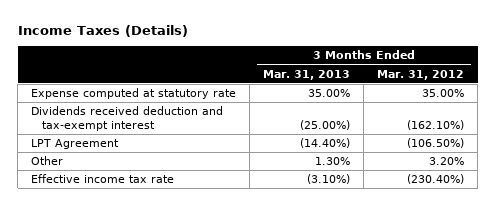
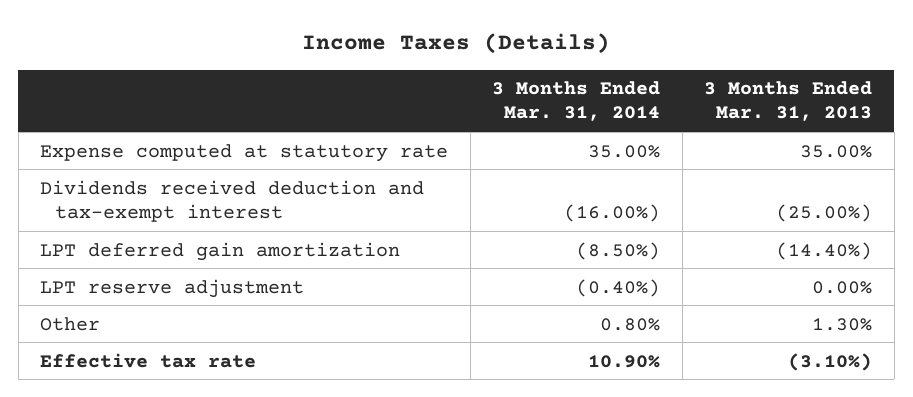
[377,69,465,80] Mar. 31, 2012 -> none
none -> [492,81,661,122] 3 Months Ended Mar. 31, 2014
[31,139,120,150] LPT Agreement -> [40,241,401,261] LPT deferred gain amortization
none -> [40,278,305,298] LPT reserve adjustment
[31,174,175,184] Effective income tax rate -> [40,352,257,368] Effective tax rate

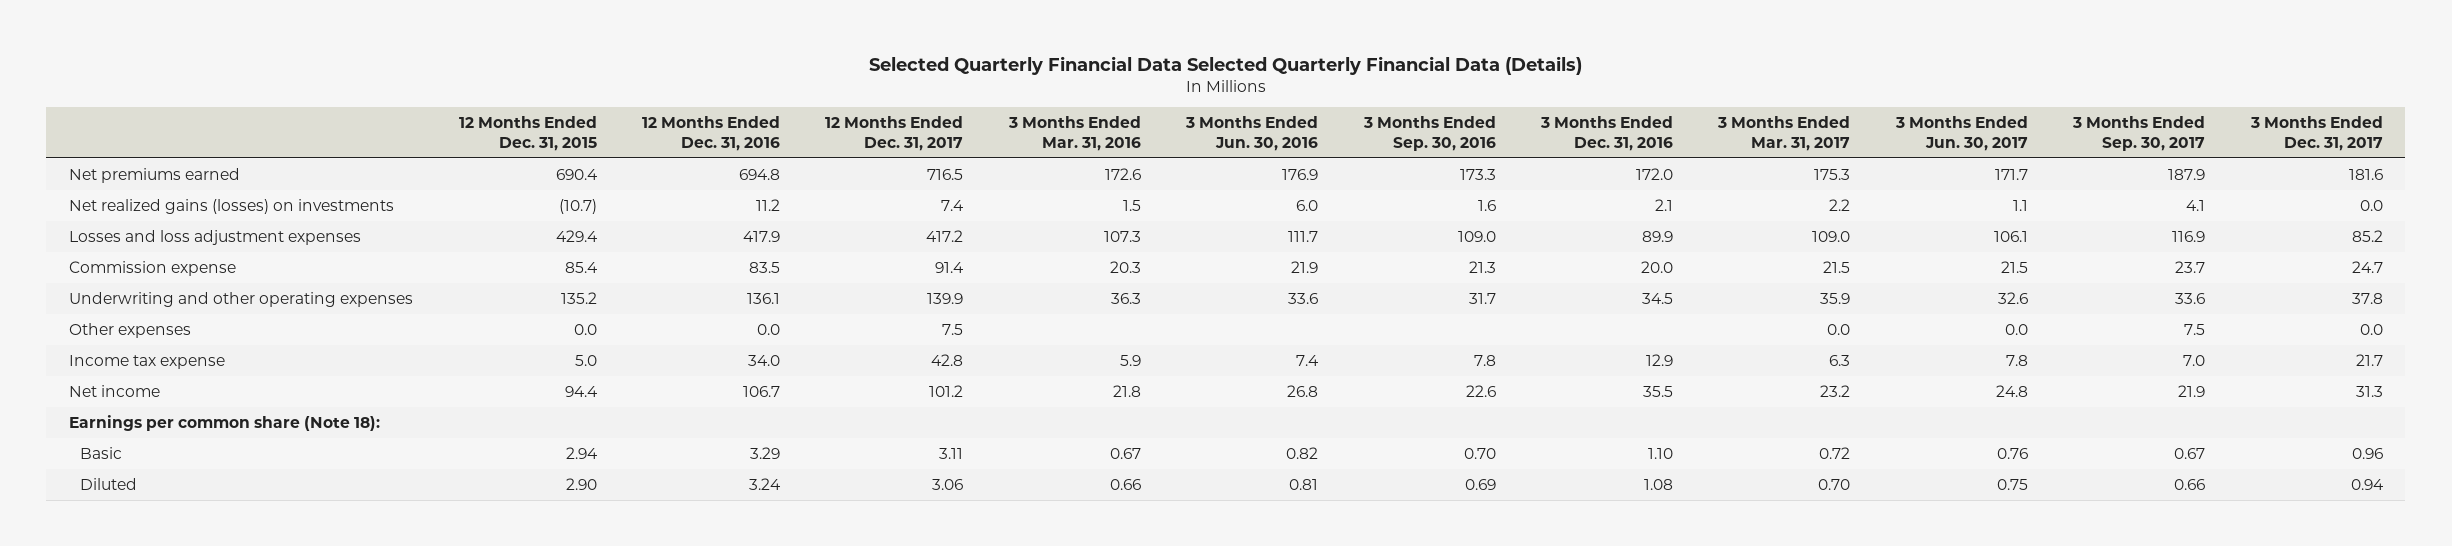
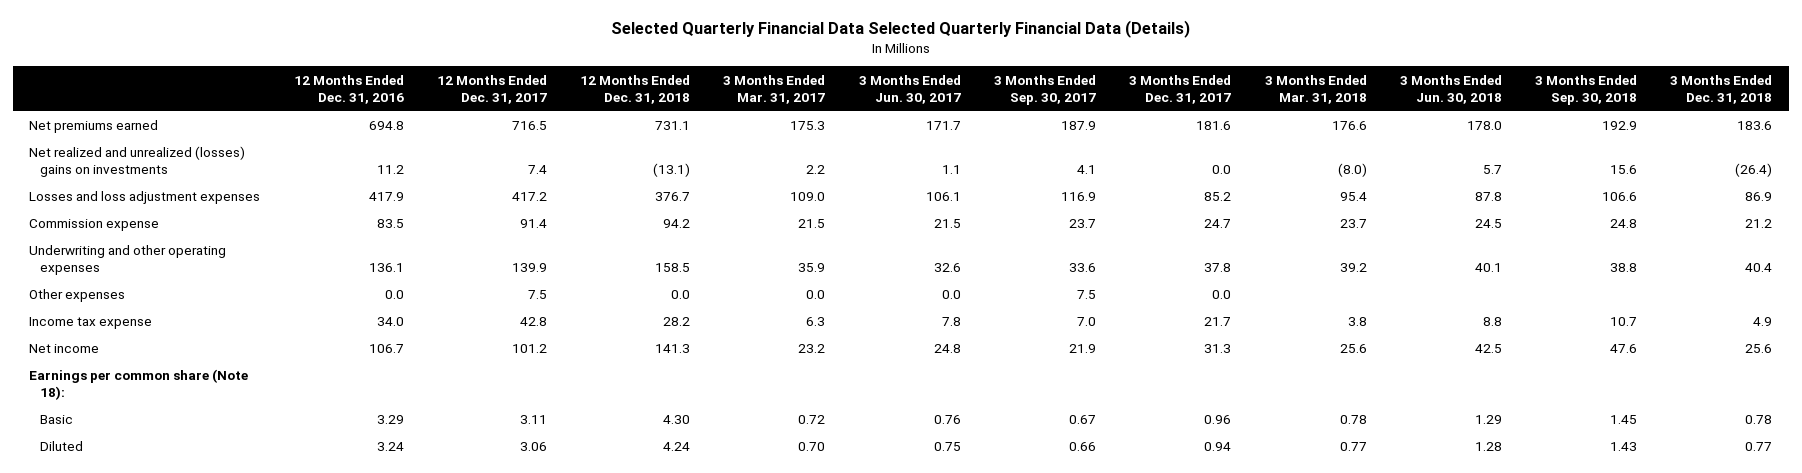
[458,115,597,151] 12 Months Ended Dec. 31, 2015 -> none
[1007,115,1141,151] 3 Months Ended Mar. 31, 2016 -> none
[1185,115,1319,151] 3 Months Ended Jun. 30, 2016 -> none
[1362,115,1496,151] 3 Months Ended Sep. 30, 2016 -> none
[1540,115,1674,151] 3 Months Ended Dec. 31, 2016 -> none
none -> [580,74,691,104] 12 Months Ended Dec. 31, 2018
none -> [1264,74,1367,104] 3 Months Ended Mar. 31, 2018
none -> [1399,74,1502,104] 3 Months Ended Jun. 30, 2018
none -> [1535,74,1638,105] 3 Months Ended Sep. 30, 2018
none -> [1670,74,1773,104] 3 Months Ended Dec. 31, 2018
[69,198,395,214] Net realized gains (losses) on investments -> [29,146,246,178] Net realized and unrealized (losses) gains on investments

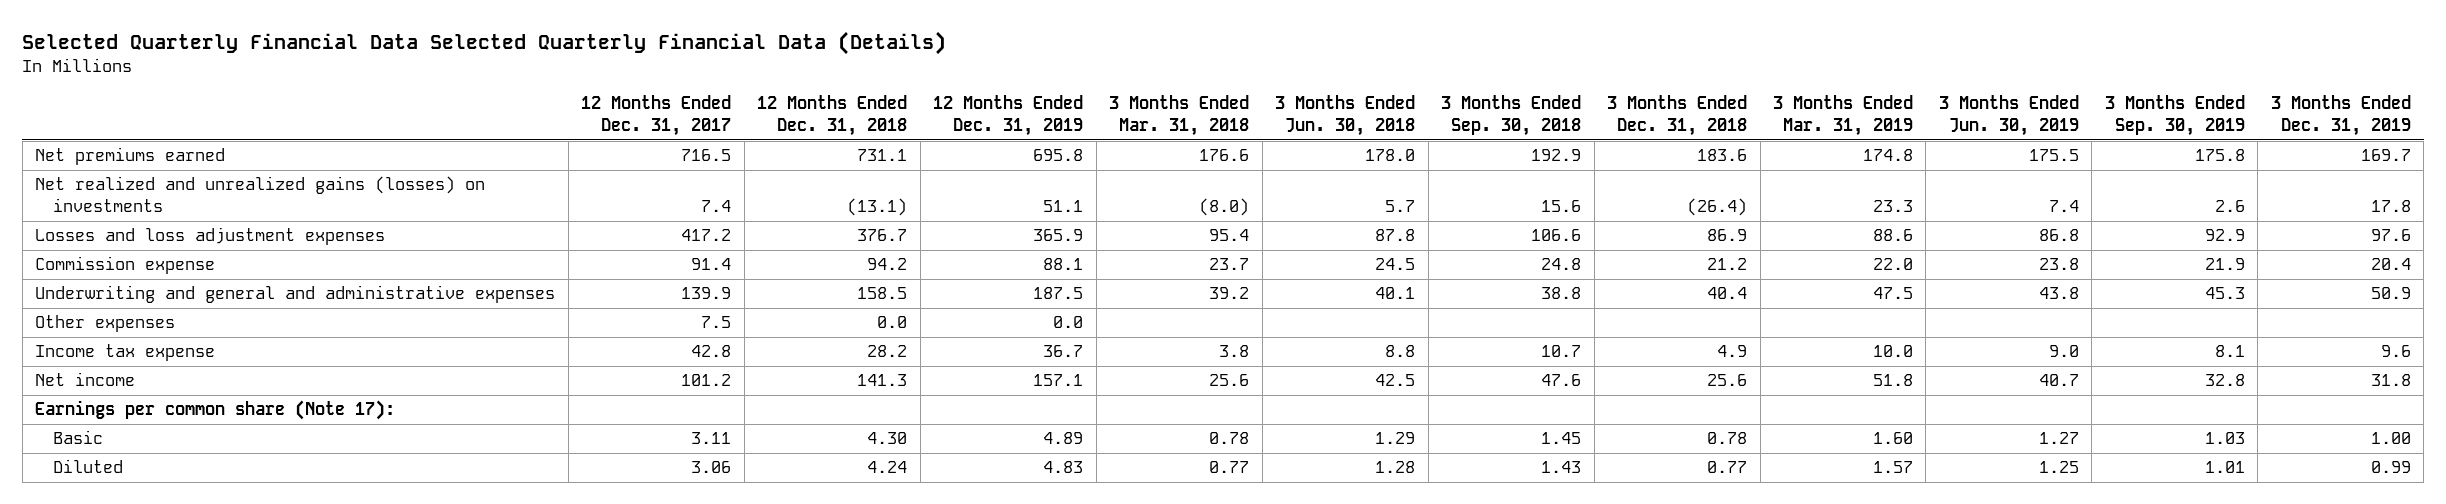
[293,74,404,104] 12 Months Ended Dec. 31, 2016 -> none
[723,74,826,104] 3 Months Ended Mar. 31, 2017 -> none
[858,74,961,104] 3 Months Ended Jun. 30, 2017 -> none
[993,74,1096,105] 3 Months Ended Sep. 30, 2017 -> none
[1129,74,1232,104] 3 Months Ended Dec. 31, 2017 -> none
none -> [933,95,1084,137] 12 Months Ended Dec. 31, 2019
none -> [1772,95,1913,137] 3 Months Ended Mar. 31, 2019
none -> [1938,95,2079,137] 3 Months Ended Jun. 30, 2019
none -> [2104,95,2245,137] 3 Months Ended Sep. 30, 2019
none -> [2270,95,2411,137] 3 Months Ended Dec. 31, 2019
[29,146,246,178] Net realized and unrealized (losses) gains on investments -> [35,176,486,213] Net realized and unrealized gains (losses) on investments
[29,245,227,276] Underwriting and other operating expenses -> [35,285,556,304] Underwriting and general and administrative expenses
[29,369,249,401] Earnings per common share (Note 18): -> [35,400,396,421] Earnings per common share (Note 17):

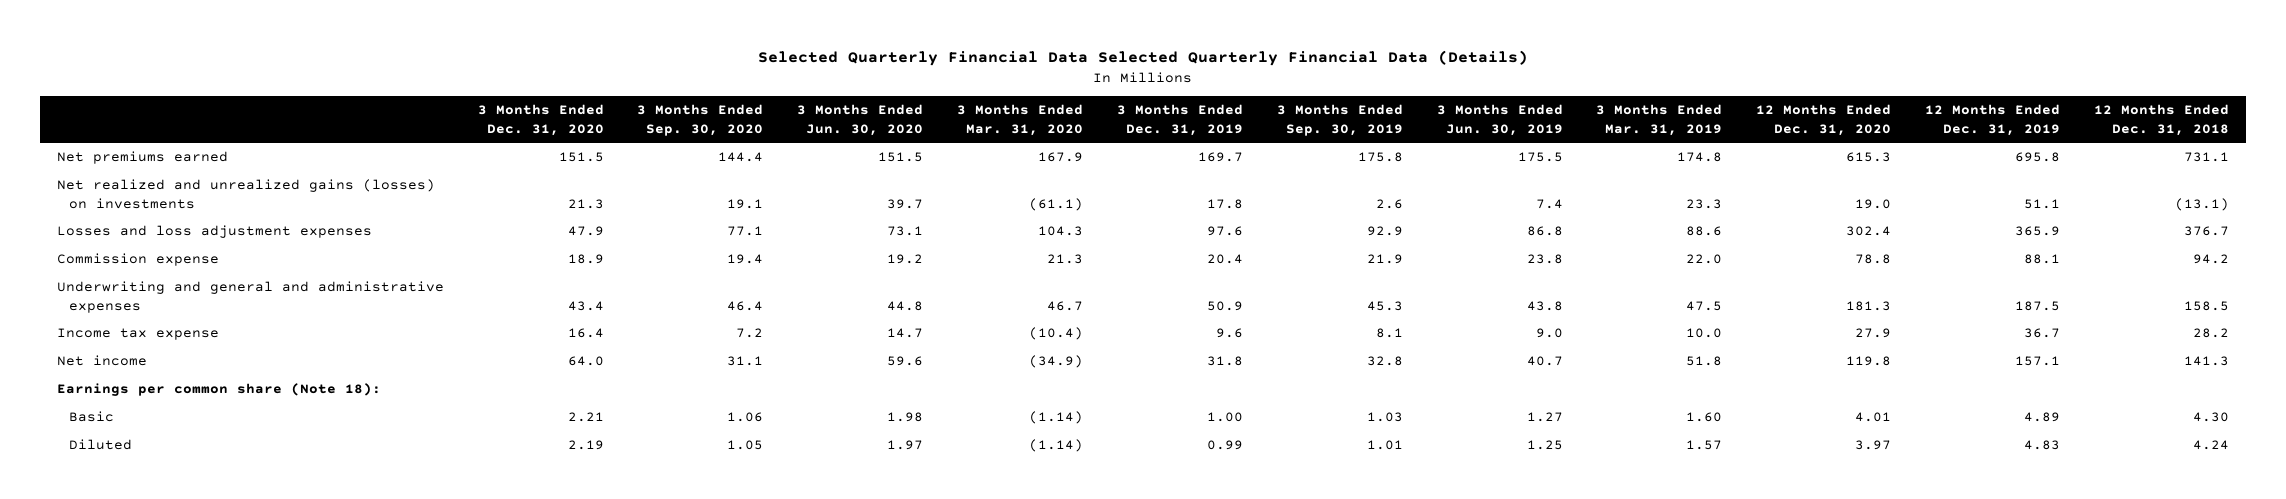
[581,95,732,137] 12 Months Ended Dec. 31, 2017 -> none
[1109,95,1250,137] 3 Months Ended Mar. 31, 2018 -> none
[1275,95,1416,137] 3 Months Ended Jun. 30, 2018 -> none
[1441,95,1582,137] 3 Months Ended Sep. 30, 2018 -> none
[1607,95,1748,137] 3 Months Ended Dec. 31, 2018 -> none
none -> [477,104,604,136] 3 Months Ended Dec. 31, 2020
none -> [637,104,764,136] 3 Months Ended Sep. 30, 2020
none -> [797,104,924,136] 3 Months Ended Jun. 30, 2020
none -> [957,104,1084,136] 3 Months Ended Mar. 31, 2020
none -> [1756,104,1892,136] 12 Months Ended Dec. 31, 2020
[35,315,176,333] Other expenses -> none
[35,400,396,421] Earnings per common share (Note 17): -> [56,383,381,397] Earnings per common share (Note 18):

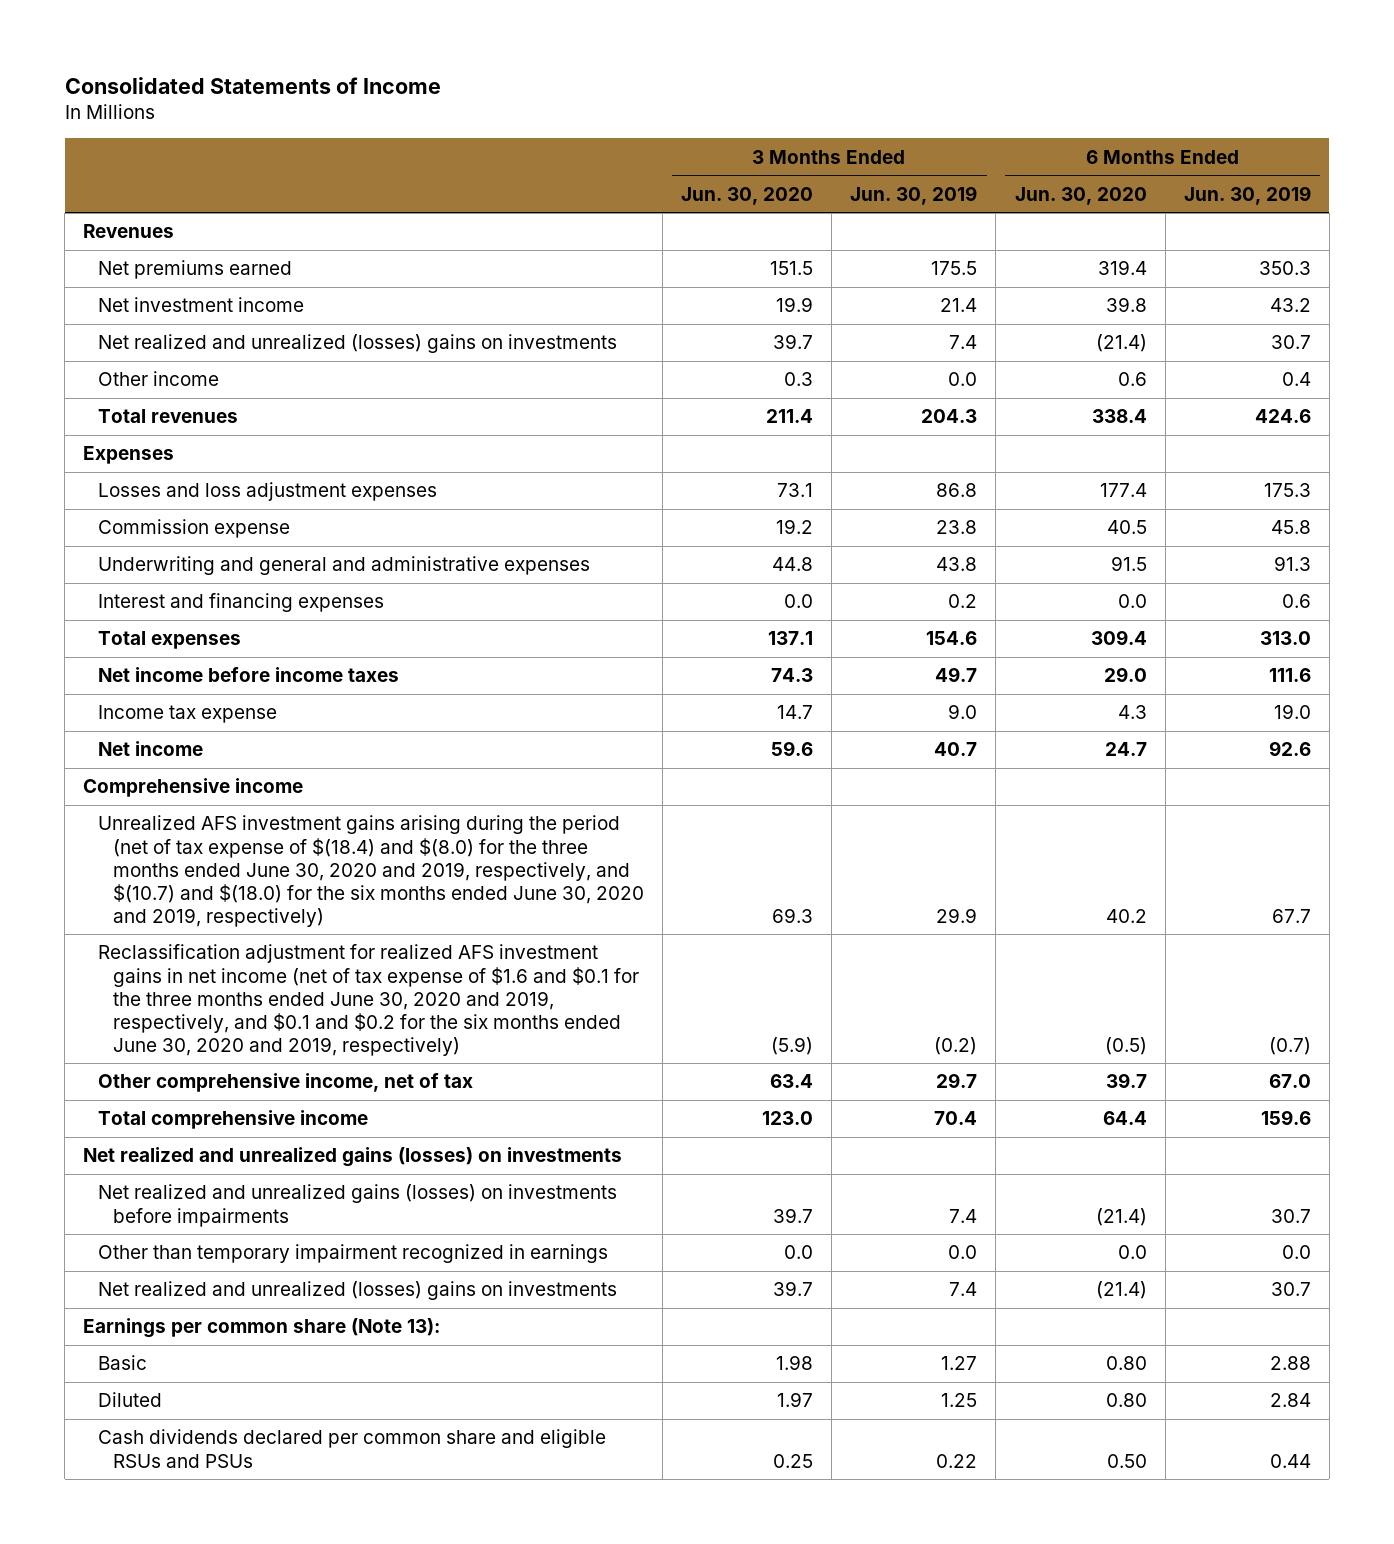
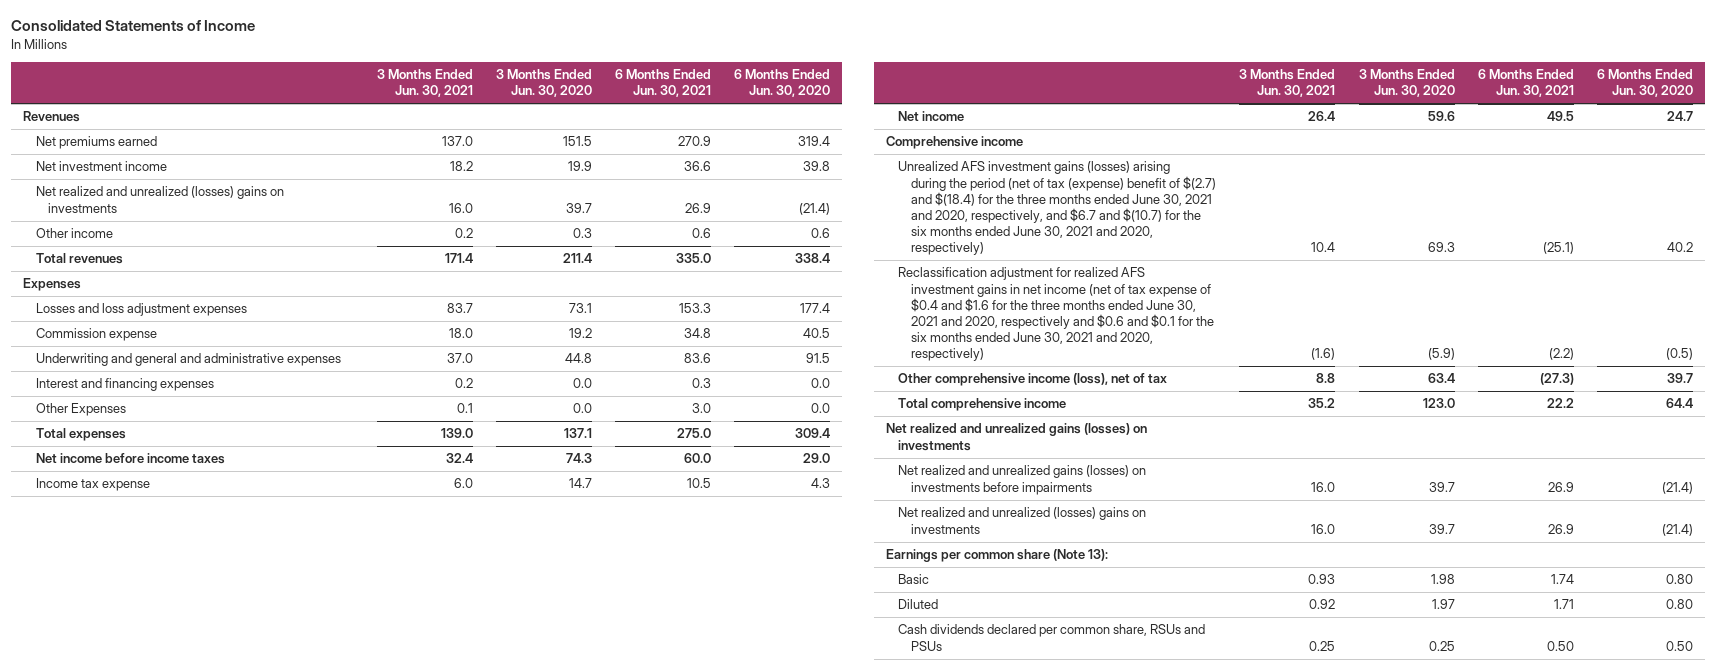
[850,185,978,205] Jun. 30, 2019 -> none
[1183,185,1311,205] Jun. 30, 2019 -> none
none -> [376,68,473,98] 3 Months Ended Jun. 30, 2021
none -> [614,68,711,98] 6 Months Ended Jun. 30, 2021
none -> [35,403,126,417] Other Expenses
[98,815,645,927] Unrealized AFS investment gains arising during the period (net of tax expense of $(18.4) and $(8.0) for the three months ended June 30, 2020 and 2019, respectively, and $(10.7) and $(18.0) for the six months ended June 30, 2020 and 2019, respectively) -> [898,161,1217,256] Unrealized AFS investment gains (losses) arising during the period (net of tax (expense) benefit of $(2.7) and $(18.4) for the three months ended June 30, 2021 and 2020, respectively, and $6.7 and $(10.7) for the six months ended June 30, 2021 and 2020, respectively)
[98,944,640,1056] Reclassification adjustment for realized AFS investment gains in net income (net of tax expense of $1.6 and $0.1 for the three months ended June 30, 2020 and 2019, respectively, and $0.1 and $0.2 for the six months ended June 30, 2020 and 2019, respectively) -> [898,267,1215,362] Reclassification adjustment for realized AFS investment gains in net income (net of tax expense of $0.4 and $1.6 for the three months ended June 30, 2021 and 2020, respectively and $0.6 and $0.1 for the six months ended June 30, 2021 and 2020, respectively)
[98,1073,474,1093] Other comprehensive income, net of tax -> [898,373,1168,387] Other comprehensive income (loss), net of tax
[98,1244,609,1264] Other than temporary impairment recognized in earnings -> none
[98,1429,607,1468] Cash dividends declared per common share and eligible RSUs and PSUs -> [898,624,1206,651] Cash dividends declared per common share, RSUs and PSUs

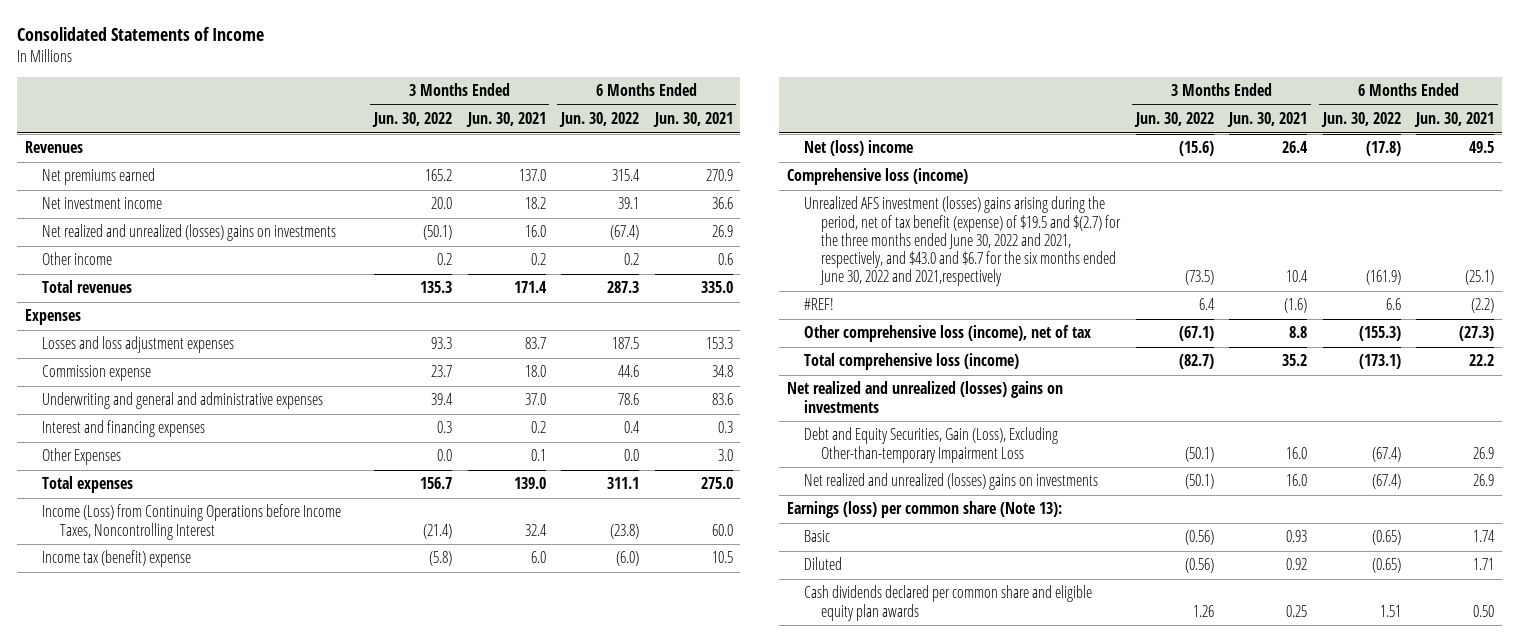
[495,68,592,98] 3 Months Ended Jun. 30, 2020 -> none
[734,68,831,98] 6 Months Ended Jun. 30, 2020 -> none
none -> [372,112,453,128] Jun. 30, 2022
none -> [559,112,640,128] Jun. 30, 2022
[35,453,225,465] Net income before income taxes -> [42,504,342,540] Income (Loss) from Continuing Operations before Income Taxes, Noncontrolling Interest
[35,478,150,492] Income tax expense -> [42,550,192,568] Income tax (benefit) expense
[898,111,965,122] Net income -> [803,140,913,157] Net (loss) income
[885,136,1023,150] Comprehensive income -> [786,168,968,186] Comprehensive loss (income)
[898,161,1217,256] Unrealized AFS investment gains (losses) arising during the period (net of tax (expense) benefit of $(2.7) and $(18.4) for the three months ended June 30, 2021 and 2020, respectively, and $6.7 and $(10.7) for the six months ended June 30, 2021 and 2020, respectively) -> [803,196,1122,287] Unrealized AFS investment (losses) gains arising during the period, net of tax benefit (expense) of $19.5 and $(2.7) for the three months ended June 30, 2022 and 2021, respectively, and $43.0 and $6.7 for the six months ended June 30, 2022 and 2021,respectively
[898,267,1215,362] Reclassification adjustment for realized AFS investment gains in net income (net of tax expense of $0.4 and $1.6 for the three months ended June 30, 2021 and 2020, respectively and $0.6 and $0.1 for the six months ended June 30, 2021 and 2020, respectively) -> [803,298,834,311] #REF!
[898,373,1168,387] Other comprehensive income (loss), net of tax -> [803,325,1091,343] Other comprehensive loss (income), net of tax
[898,398,1067,412] Total comprehensive income -> [803,353,1019,371] Total comprehensive loss (income)
[885,423,1147,451] Net realized and unrealized gains (losses) on investments -> [786,381,1063,413] Net realized and unrealized (losses) gains on investments
[898,465,1147,495] Net realized and unrealized gains (losses) on investments before impairments -> [803,427,1058,463] Debt and Equity Securities, Gain (Loss), Excluding Other-than-temporary Impairment Loss
[885,549,1108,563] Earnings per common share (Note 13): -> [786,501,1062,519] Earnings (loss) per common share (Note 13):
[898,624,1206,651] Cash dividends declared per common share, RSUs and PSUs -> [803,585,1092,621] Cash dividends declared per common share and eligible equity plan awards

